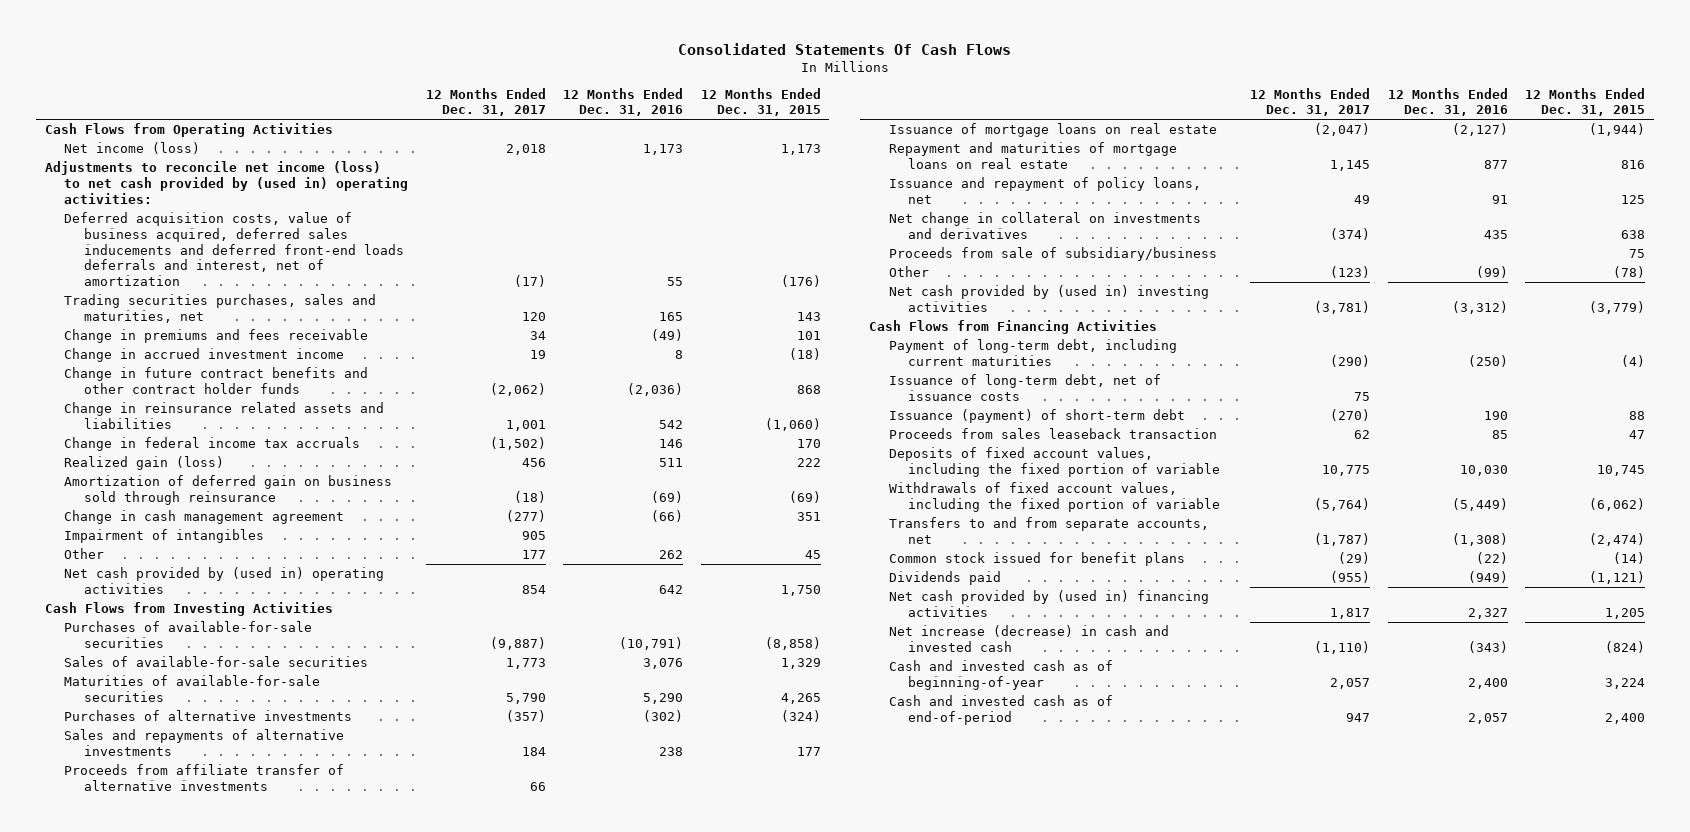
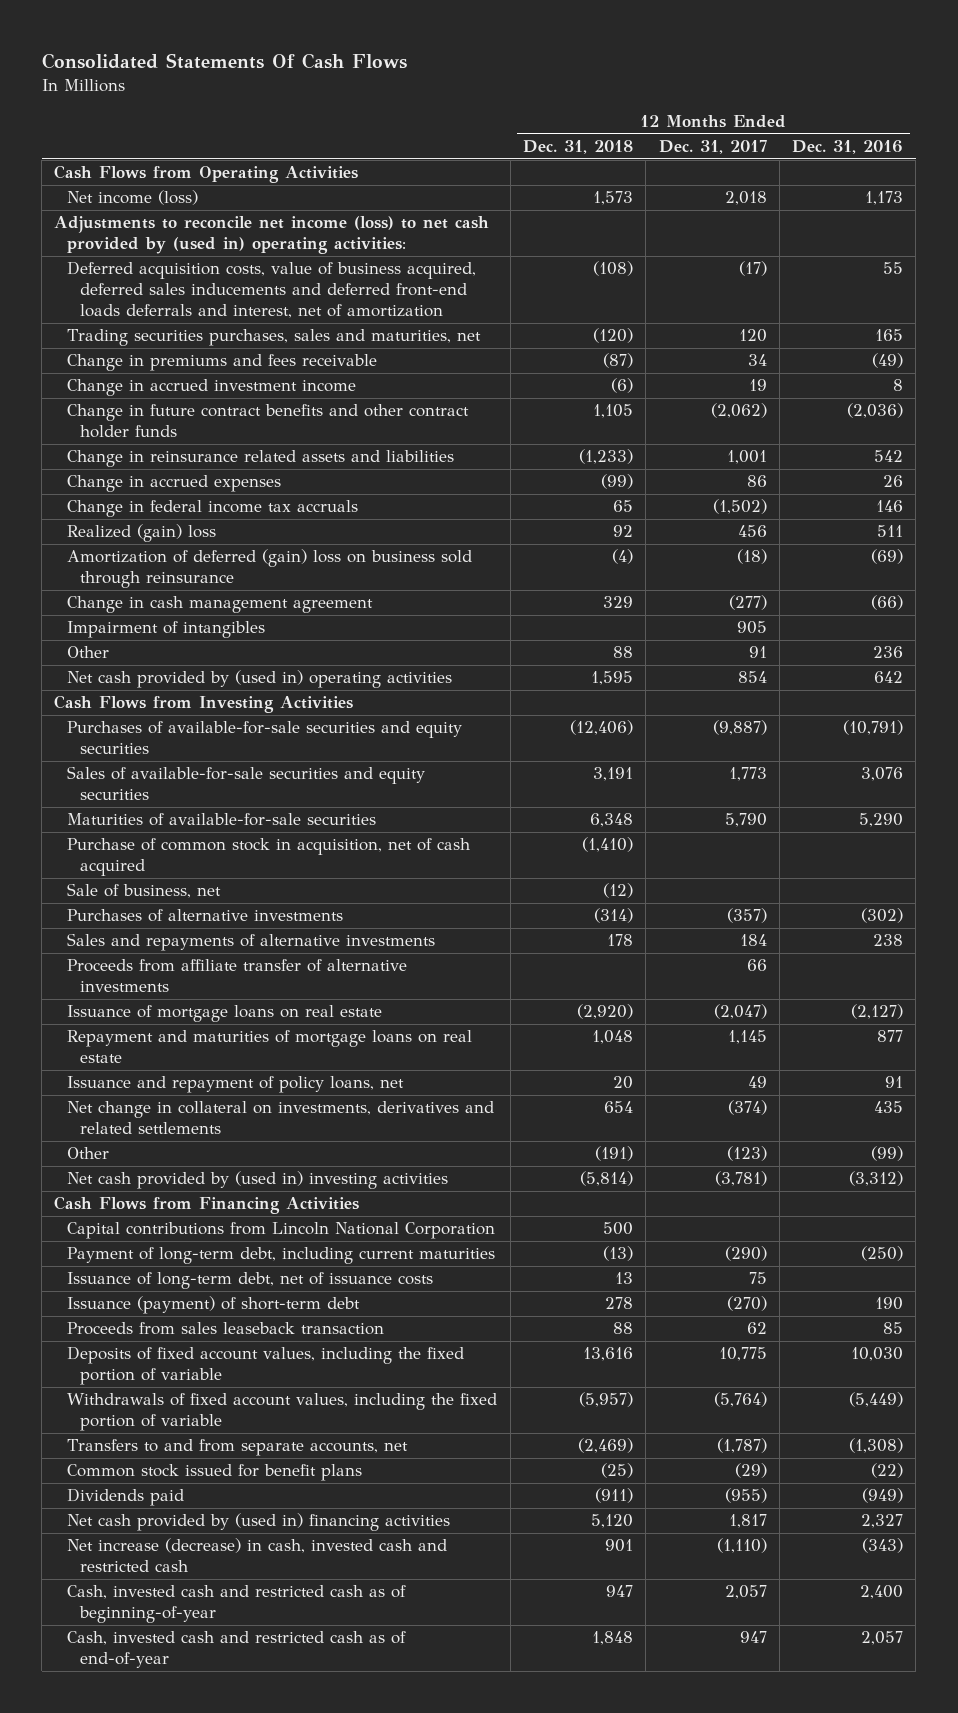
[700,87,821,117] 12 Months Ended Dec. 31, 2015 -> none
none -> [522,140,633,155] Dec. 31, 2018
none -> [67,475,282,493] Change in accrued expenses
[64,456,225,471] Realized gain (loss) -> [67,524,217,543] Realized (gain) loss
[64,475,393,505] Amortization of deferred gain on business sold through reinsurance -> [67,549,473,589] Amortization of deferred (gain) loss on business sold through reinsurance
[521,550,546,560] 177 -> [748,646,767,659] 91
[659,550,684,560] 262 -> [873,646,904,659] 236
[64,621,313,648] Purchases of available-for-sale securities -> [67,721,463,755] Purchases of available-for-sale securities and equity securities
[64,656,369,668] Sales of available-for-sale securities -> [67,766,426,801] Sales of available-for-sale securities and equity securities
none -> [67,838,471,877] Purchase of common stock in acquisition, net of cash acquired
none -> [67,883,222,899] Sale of business, net
[888,247,1217,262] Proceeds from sale of subsidiary/business -> none
[888,212,1201,239] Net change in collateral on investments and derivatives -> [67,1101,495,1135] Net change in collateral on investments, derivatives and related settlements
none -> [67,1222,496,1240] Capital contributions from Lincoln National Corporation
[888,625,1169,652] Net increase (decrease) in cash and invested cash -> [67,1538,448,1573] Net increase (decrease) in cash, invested cash and restricted cash
[888,660,1113,690] Cash and invested cash as of beginning-of-year -> [67,1585,407,1624] Cash, invested cash and restricted cash as of beginning-of-year
[888,695,1113,725] Cash and invested cash as of end-of-period -> [67,1631,407,1669] Cash, invested cash and restricted cash as of end-of-year

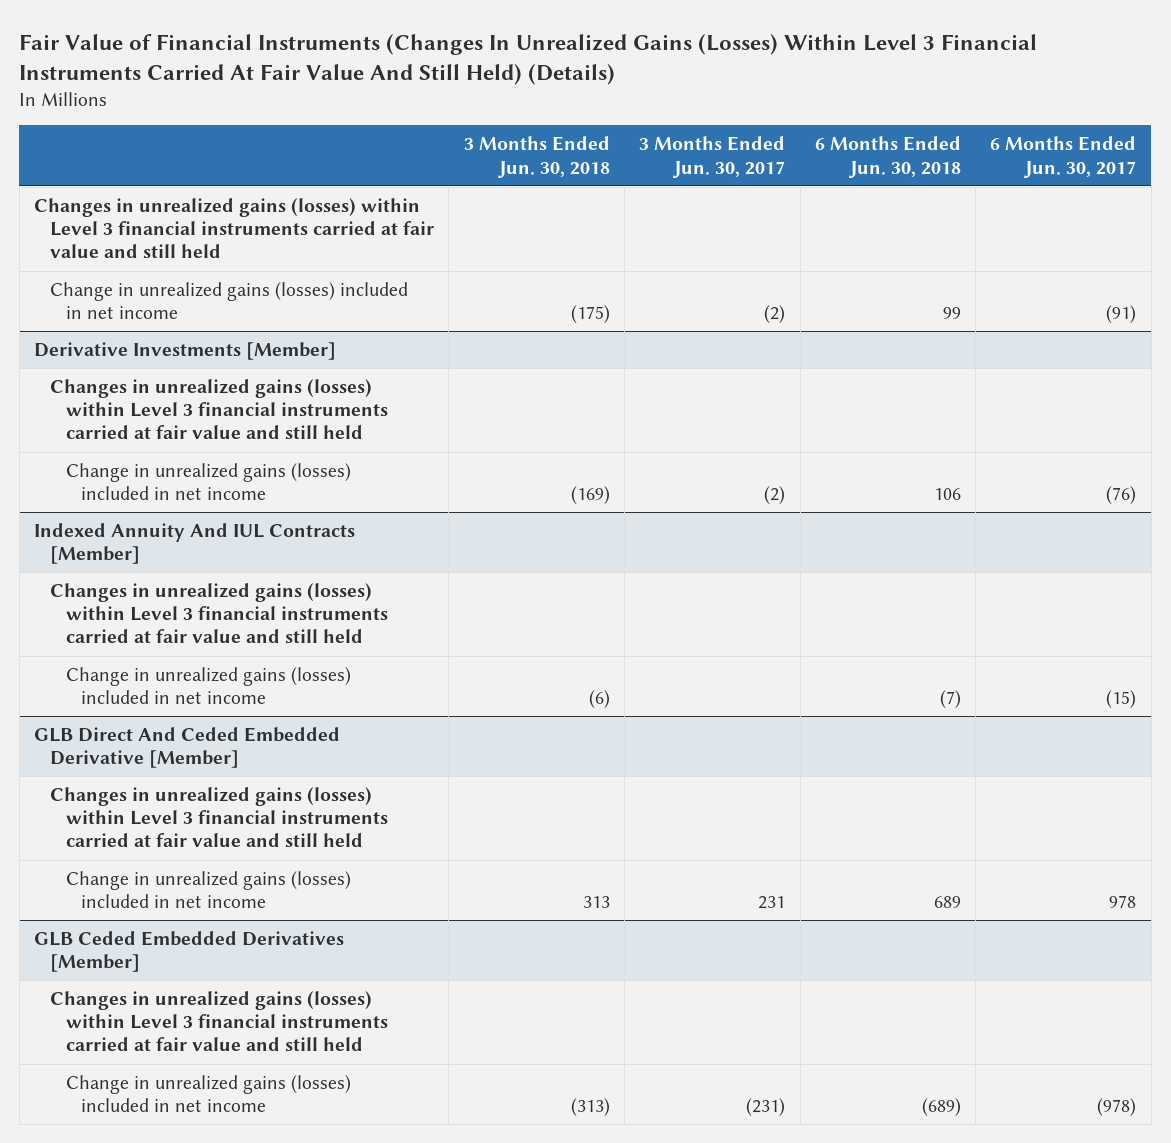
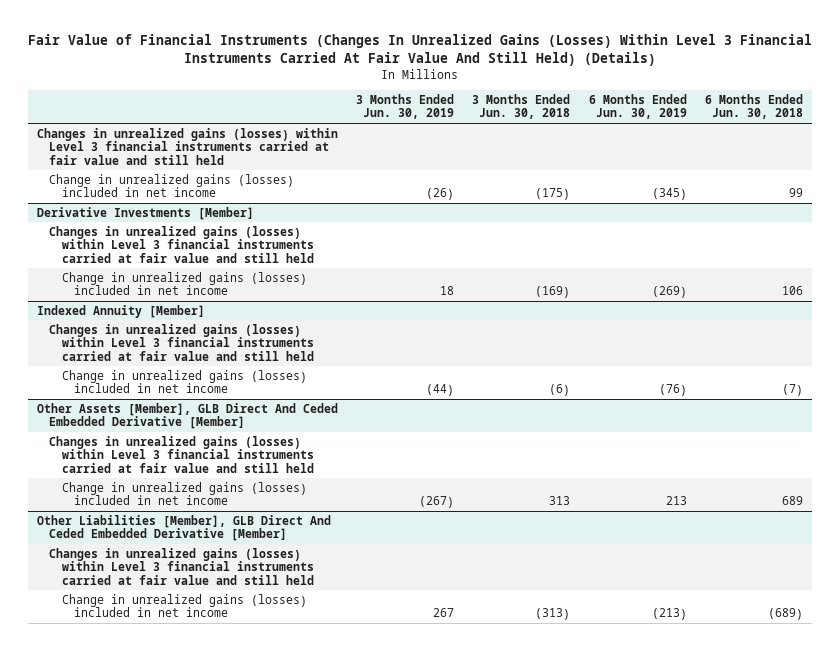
[639,136,786,178] 3 Months Ended Jun. 30, 2017 -> none
[990,136,1137,178] 6 Months Ended Jun. 30, 2017 -> none
none -> [355,94,454,120] 3 Months Ended Jun. 30, 2019
none -> [588,94,687,120] 6 Months Ended Jun. 30, 2019
[34,522,356,565] Indexed Annuity And IUL Contracts [Member] -> [36,304,205,318] Indexed Annuity [Member]
[34,726,341,769] GLB Direct And Ceded Embedded Derivative [Member] -> [36,402,338,430] Other Assets [Member], GLB Direct And Ceded Embedded Derivative [Member]
[34,930,345,973] GLB Ceded Embedded Derivatives [Member] -> none
none -> [36,514,331,542] Other Liabilities [Member], GLB Direct And Ceded Embedded Derivative [Member]

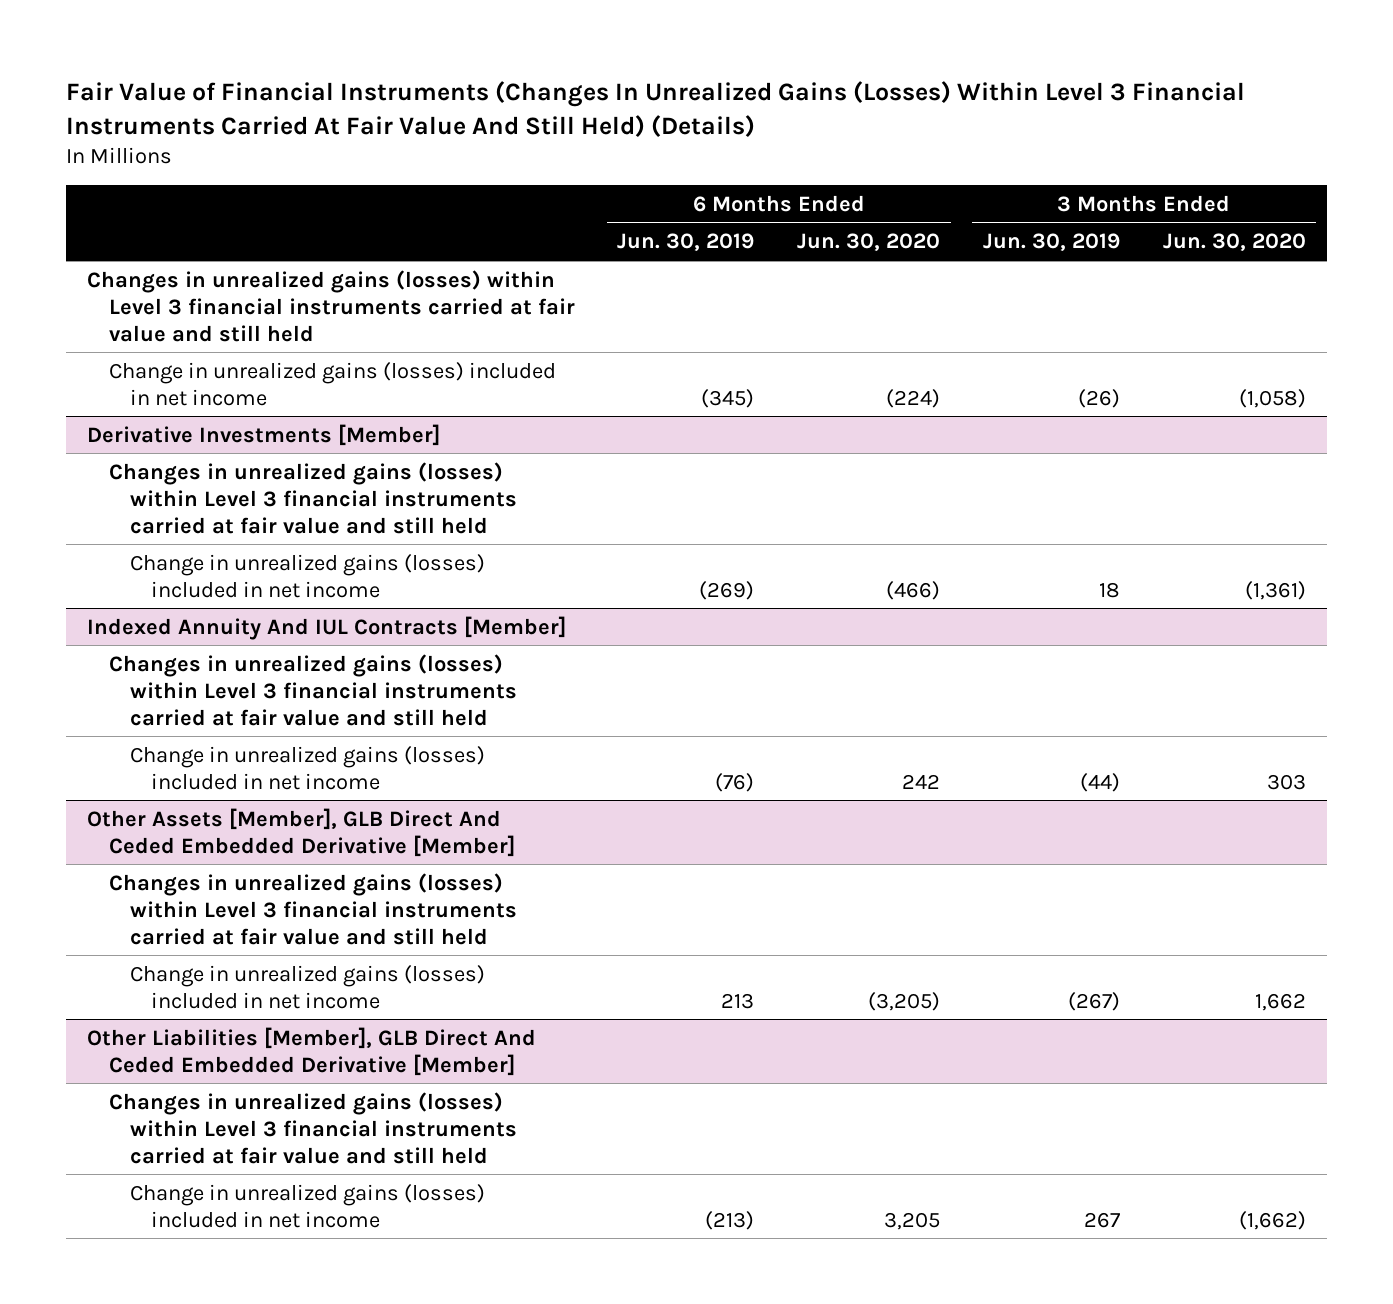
[472,94,571,120] 3 Months Ended Jun. 30, 2018 -> none
[704,94,803,120] 6 Months Ended Jun. 30, 2018 -> none
none -> [797,233,941,252] Jun. 30, 2020
none -> [1162,233,1306,252] Jun. 30, 2020
[36,304,205,318] Indexed Annuity [Member] -> [87,615,567,640] Indexed Annuity And IUL Contracts [Member]

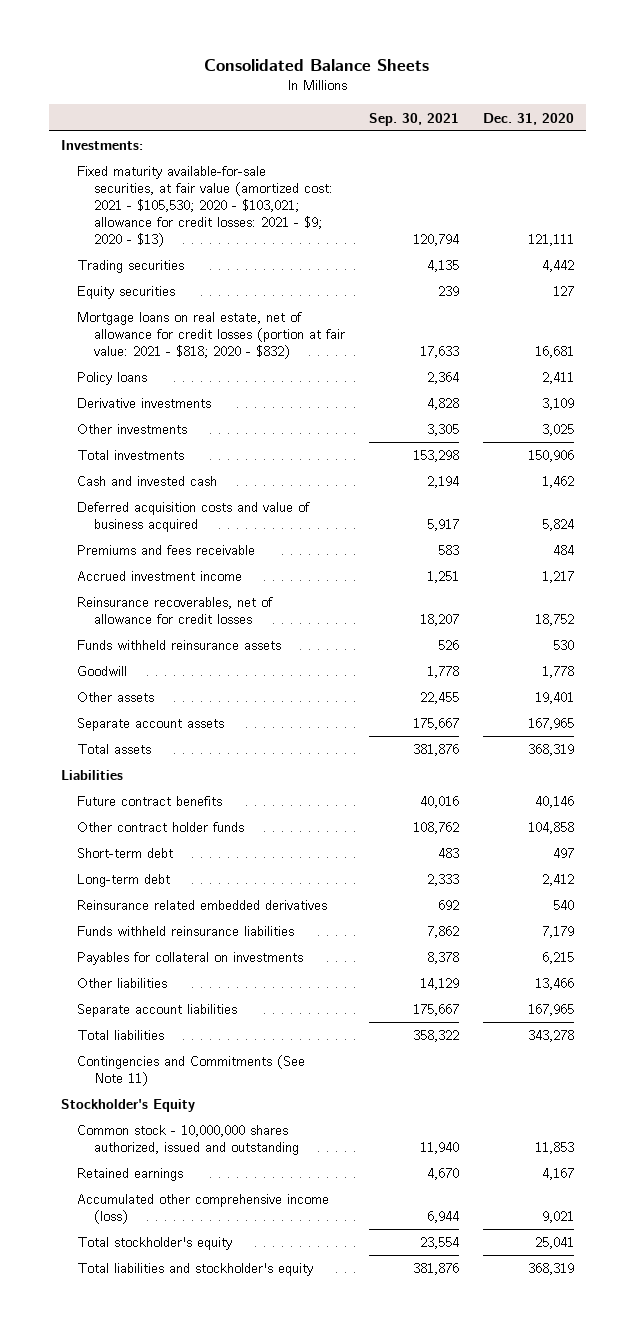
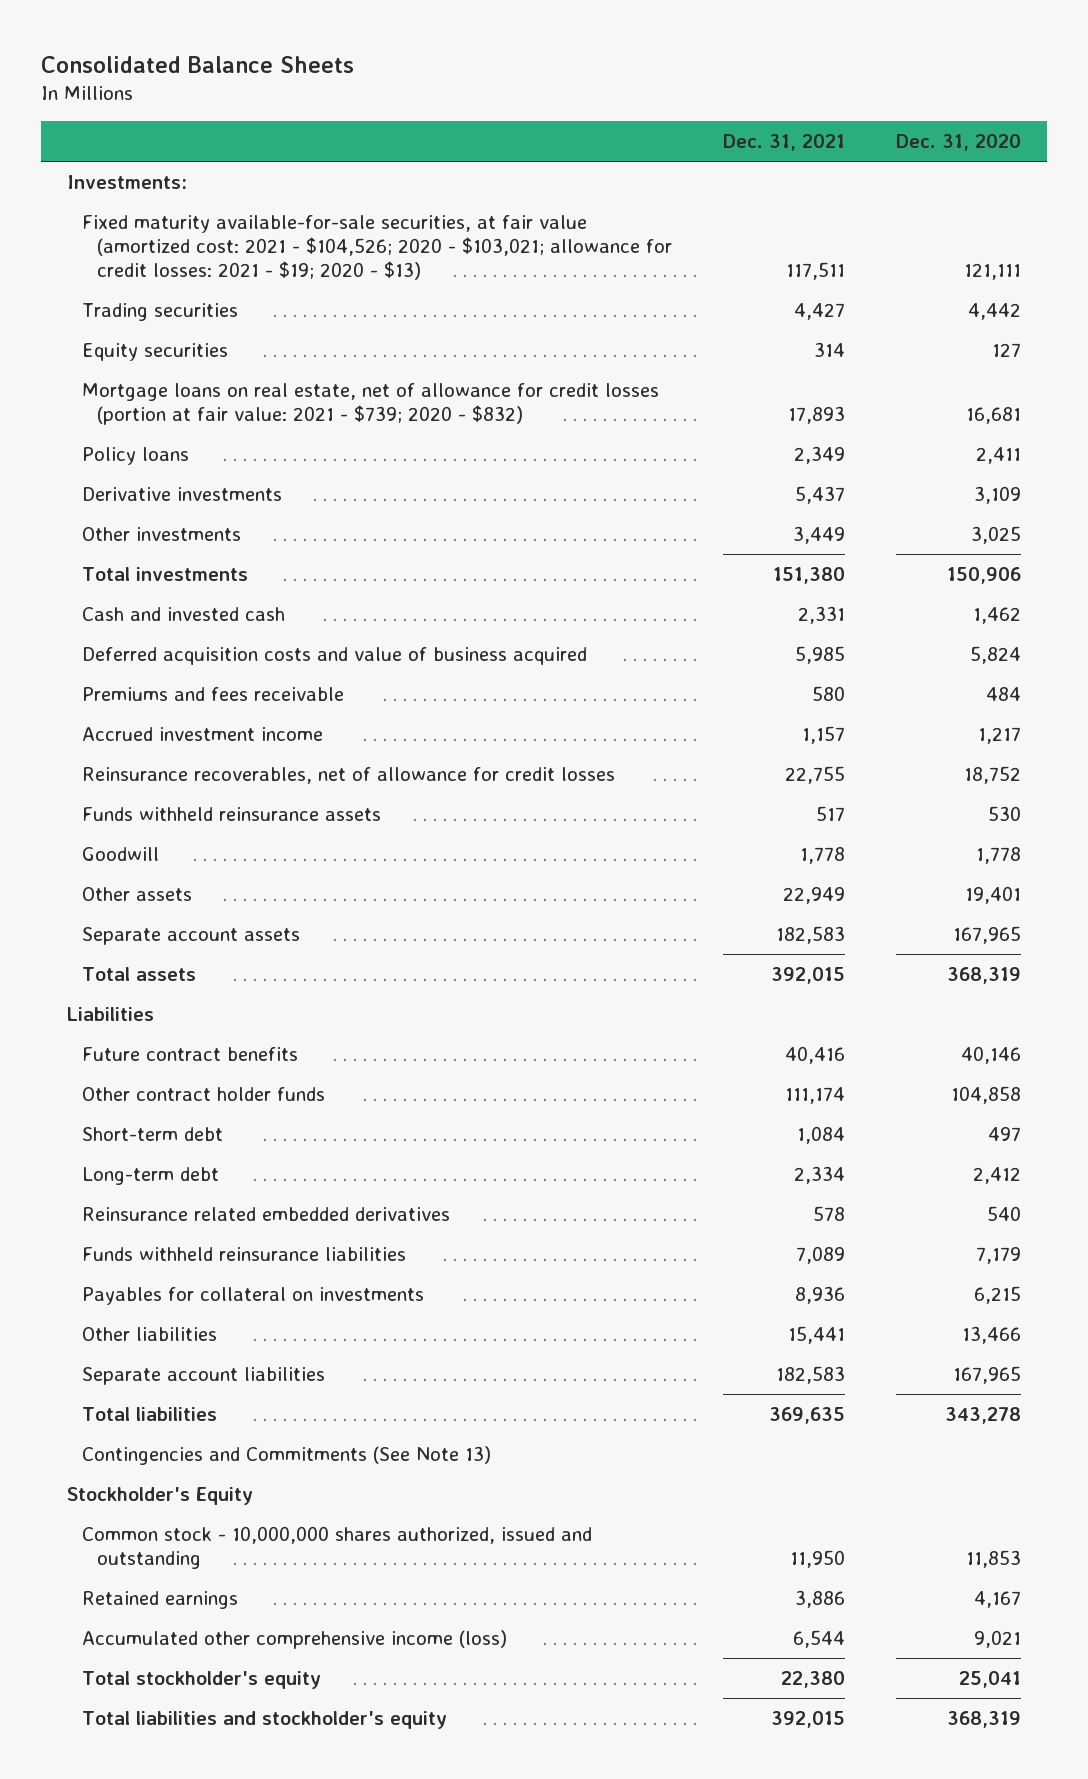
[368,112,459,126] Sep. 30, 2021 -> none
none -> [723,133,846,151] Dec. 31, 2021
[77,166,333,247] Fixed maturity available-for-sale securities, at fair value (amortized cost: 2021 - $105,530; 2020 - $103,021; allowance for credit losses: 2021 - $9; 2020 - $13) -> [81,215,672,281] Fixed maturity available-for-sale securities, at fair value (amortized cost: 2021 - $104,526; 2020 - $103,021; allowance for credit losses: 2021 - $19; 2020 - $13)
[77,312,345,360] Mortgage loans on real estate, net of allowance for credit losses (portion at fair value: 2021 - $818; 2020 - $832) -> [81,383,659,426] Mortgage loans on real estate, net of allowance for credit losses (portion at fair value: 2021 - $739; 2020 - $832)
[77,1055,306,1087] Contingencies and Commitments (See Note 11) -> [81,1446,491,1466] Contingencies and Commitments (See Note 13)

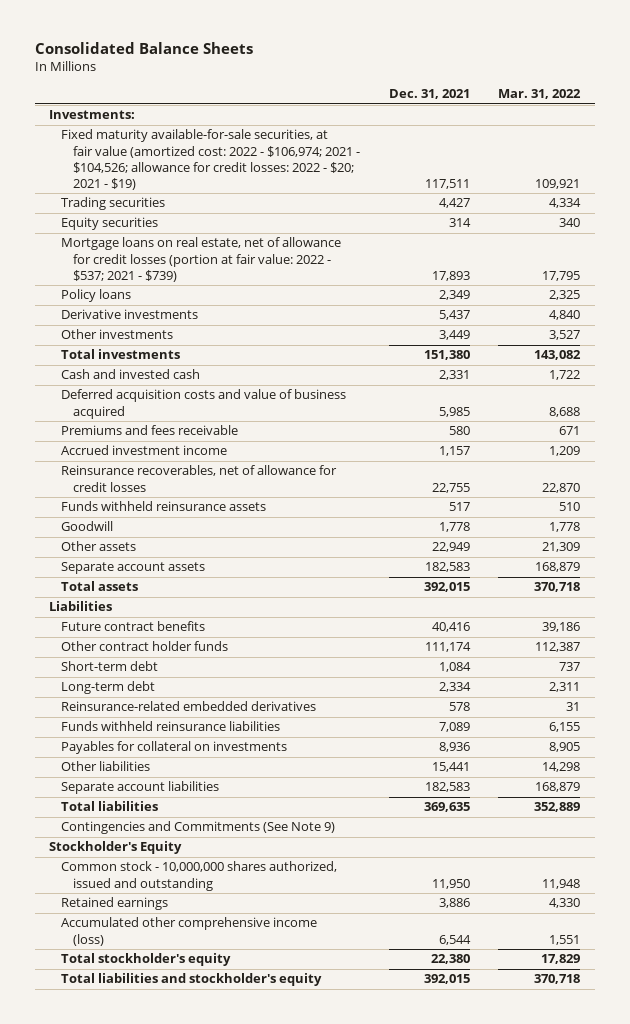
[896,133,1022,151] Dec. 31, 2020 -> none
none -> [498,88,582,99] Mar. 31, 2022
[81,215,672,281] Fixed maturity available-for-sale securities, at fair value (amortized cost: 2021 - $104,526; 2020 - $103,021; allowance for credit losses: 2021 - $19; 2020 - $13) -> [61,129,361,190] Fixed maturity available-for-sale securities, at fair value (amortized cost: 2022 - $106,974; 2021 - $104,526; allowance for credit losses: 2022 - $20; 2021 - $19)
[81,383,659,426] Mortgage loans on real estate, net of allowance for credit losses (portion at fair value: 2021 - $739; 2020 - $832) -> [61,237,342,282] Mortgage loans on real estate, net of allowance for credit losses (portion at fair value: 2022 - $537; 2021 - $739)
[81,1207,450,1222] Reinsurance related embedded derivatives -> [61,701,317,712] Reinsurance-related embedded derivatives
[81,1446,491,1466] Contingencies and Commitments (See Note 13) -> [61,821,336,835] Contingencies and Commitments (See Note 9)

